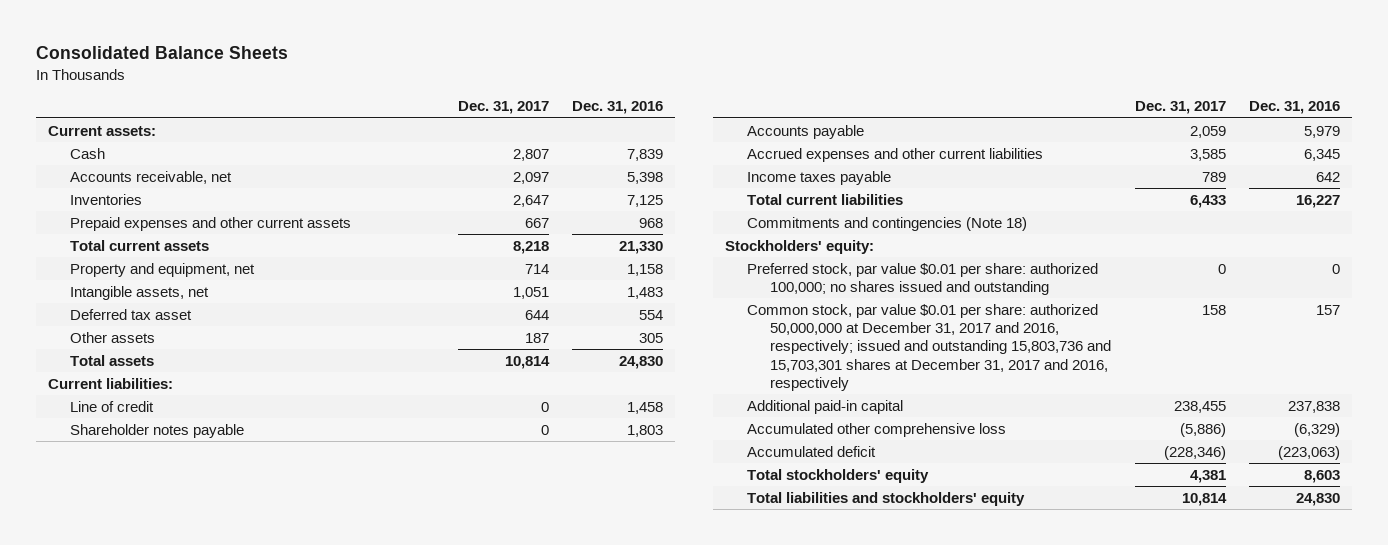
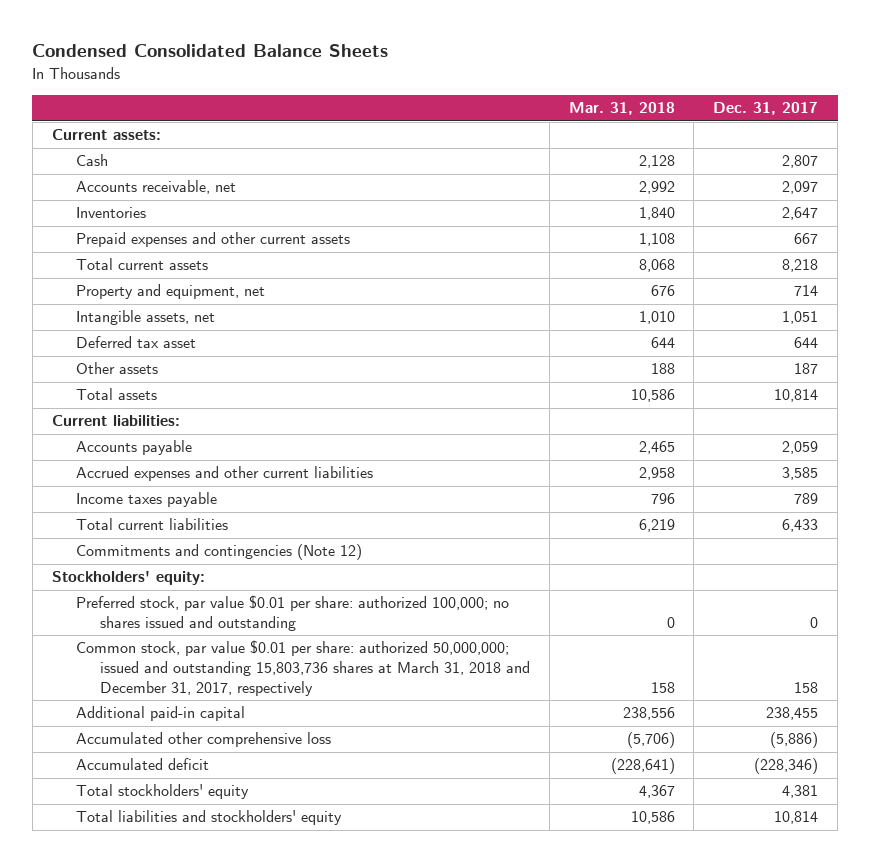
[35,46,288,60] Consolidated Balance Sheets -> [32,44,389,58] Condensed Consolidated Balance Sheets
[572,101,664,115] Dec. 31, 2016 -> none
none -> [568,102,675,116] Mar. 31, 2018
[70,400,155,412] Line of credit -> none
[70,423,245,438] Shareholder notes payable -> none
[747,216,1028,231] Commitments and contingencies (Note 18) -> [75,544,362,561] Commitments and contingencies (Note 12)
[747,303,1112,391] Common stock, par value $0.01 per share: authorized 50,000,000 at December 31, 2017 and 2016, respectively; issued and outstanding 15,803,736 and 15,703,301 shares at December 31, 2017 and 2016, respectively -> [75,640,530,696] Common stock, par value $0.01 per share: authorized 50,000,000; issued and outstanding 15,803,736 shares at March 31, 2018 and December 31, 2017, respectively

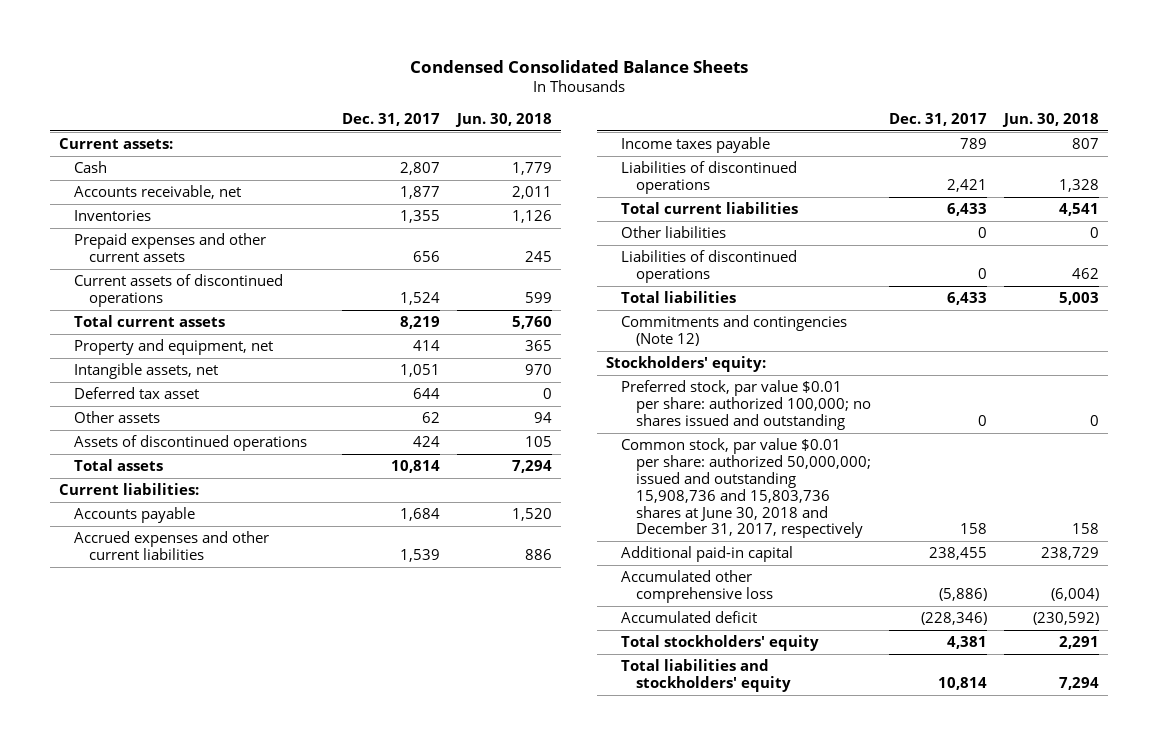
[568,102,675,116] Mar. 31, 2018 -> none
none -> [455,112,553,127] Jun. 30, 2018
[782,181,819,195] 2,097 -> [399,186,440,200] 1,877
[782,207,819,221] 2,647 -> [399,210,440,224] 1,355
[794,233,819,245] 667 -> [412,251,440,263] 656
none -> [74,274,284,308] Current assets of discontinued operations
[782,259,819,273] 8,218 -> [399,316,440,330] 8,219
[794,285,819,297] 714 -> [412,340,440,352] 414
[794,363,819,375] 187 -> [421,412,440,424] 62
none -> [74,435,308,452] Assets of discontinued operations
[782,441,819,455] 2,059 -> [399,508,440,522] 1,684
[782,467,819,481] 3,585 -> [399,549,440,563] 1,539
none -> [620,161,797,195] Liabilities of discontinued operations
none -> [620,226,726,239] Other liabilities
none -> [620,250,797,284] Liabilities of discontinued operations
none -> [620,291,736,304] Total liabilities
[75,640,530,696] Common stock, par value $0.01 per share: authorized 50,000,000; issued and outstanding 15,803,736 shares at March 31, 2018 and December 31, 2017, respectively -> [620,438,871,539] Common stock, par value $0.01 per share: authorized 50,000,000; issued and outstanding 15,908,736 and 15,803,736 shares at June 30, 2018 and December 31, 2017, respectively

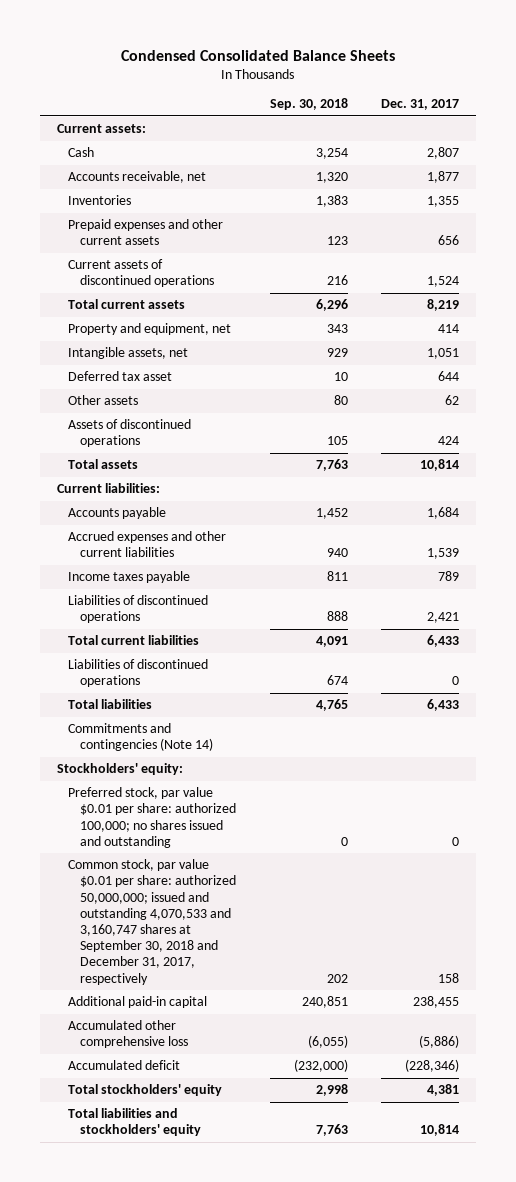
[455,112,553,127] Jun. 30, 2018 -> none
none -> [269,98,348,111] Sep. 30, 2018
[620,226,726,239] Other liabilities -> none
[620,315,847,347] Commitments and contingencies (Note 12) -> [68,723,213,752] Commitments and contingencies (Note 14)
[620,438,871,539] Common stock, par value $0.01 per share: authorized 50,000,000; issued and outstanding 15,908,736 and 15,803,736 shares at June 30, 2018 and December 31, 2017, respectively -> [68,859,236,985] Common stock, par value $0.01 per share: authorized 50,000,000; issued and outstanding 4,070,533 and 3,160,747 shares at September 30, 2018 and December 31, 2017, respectively

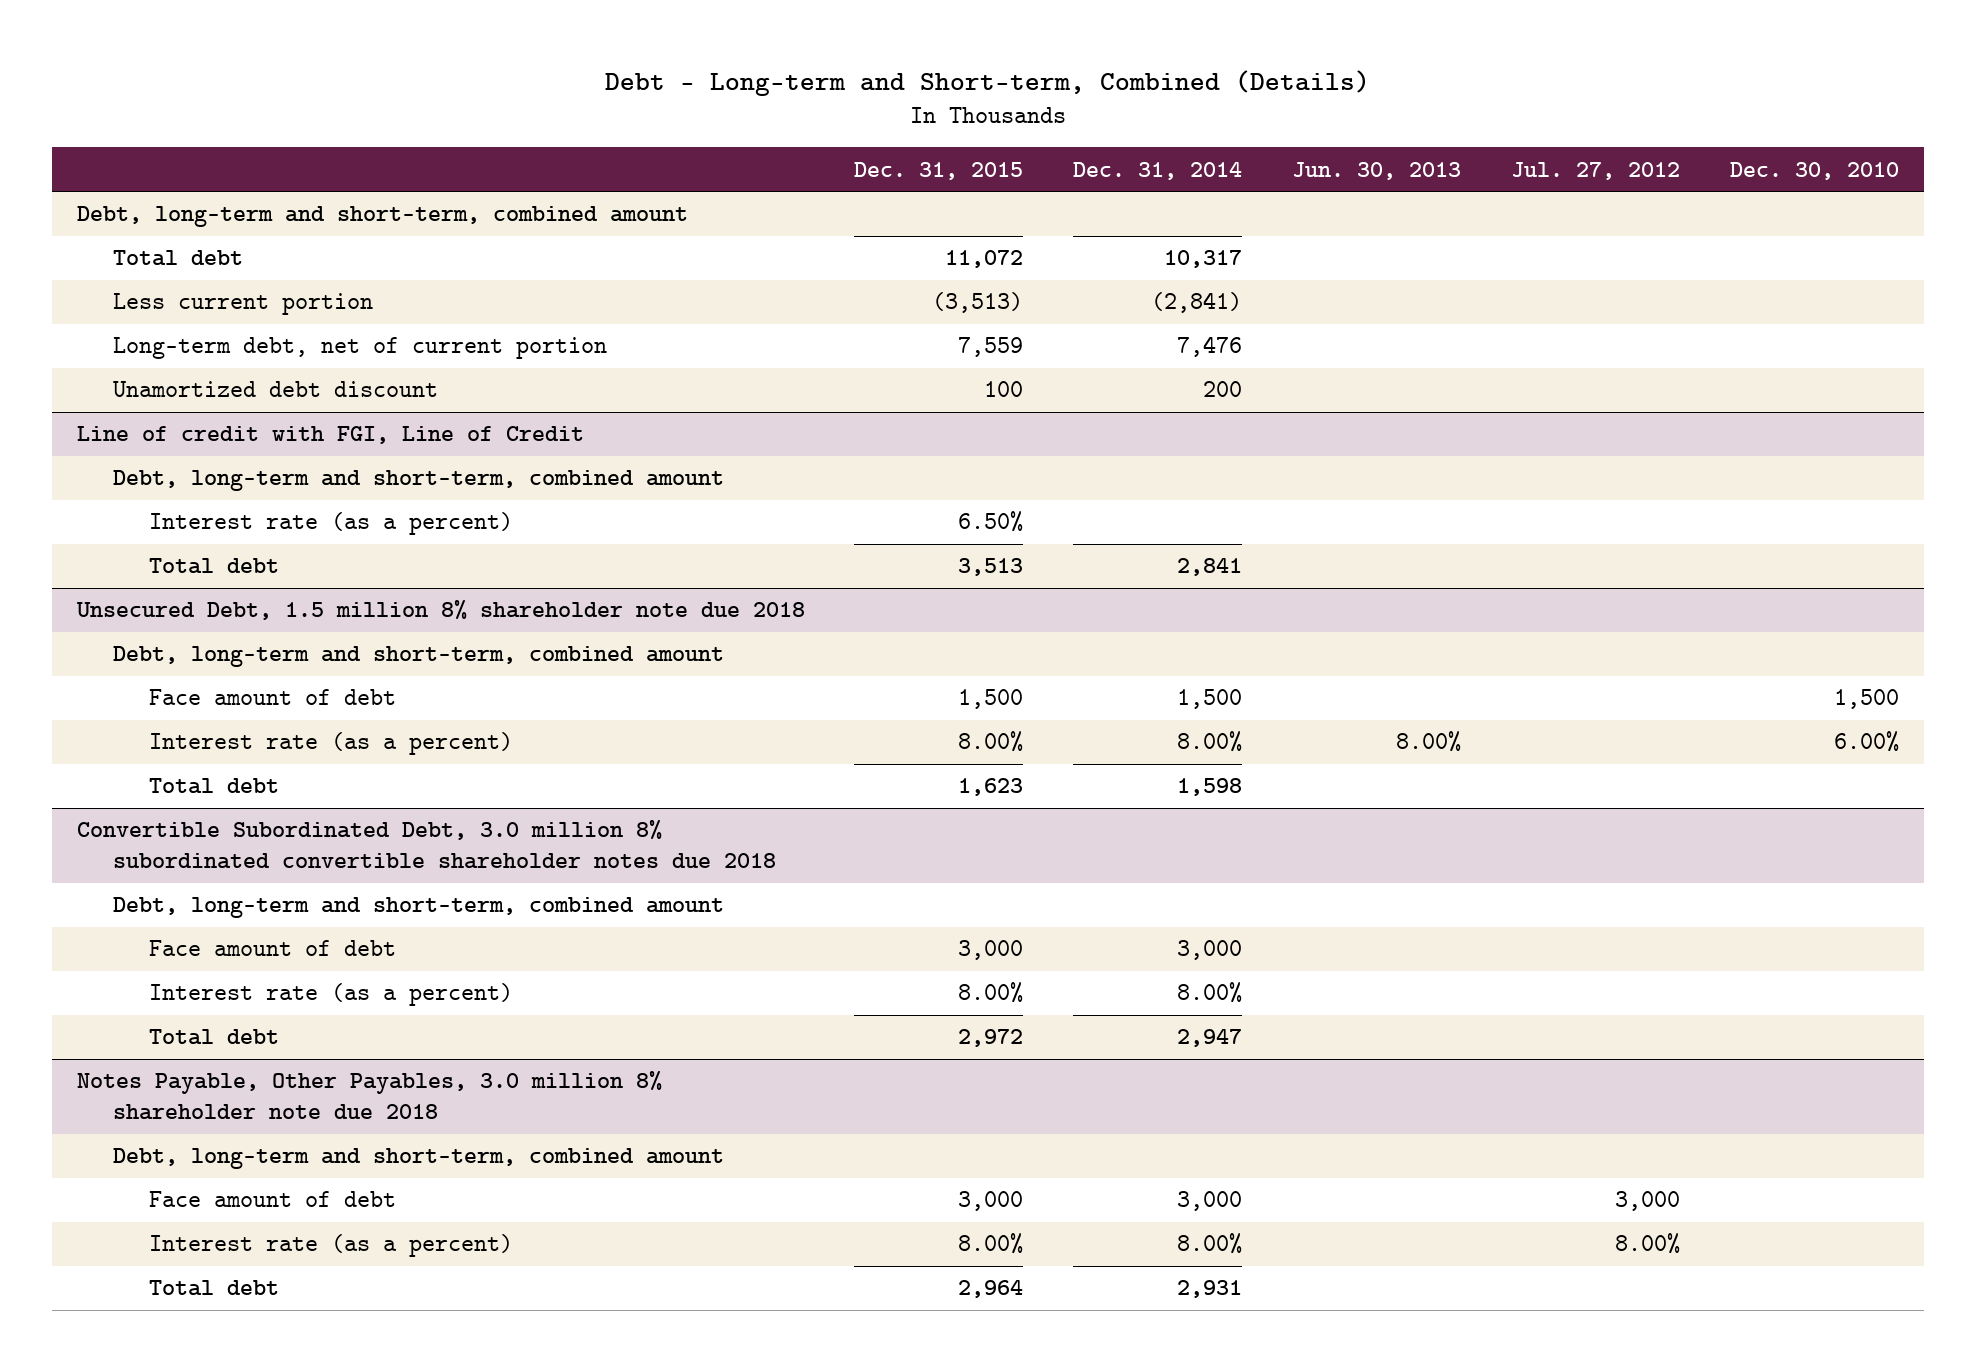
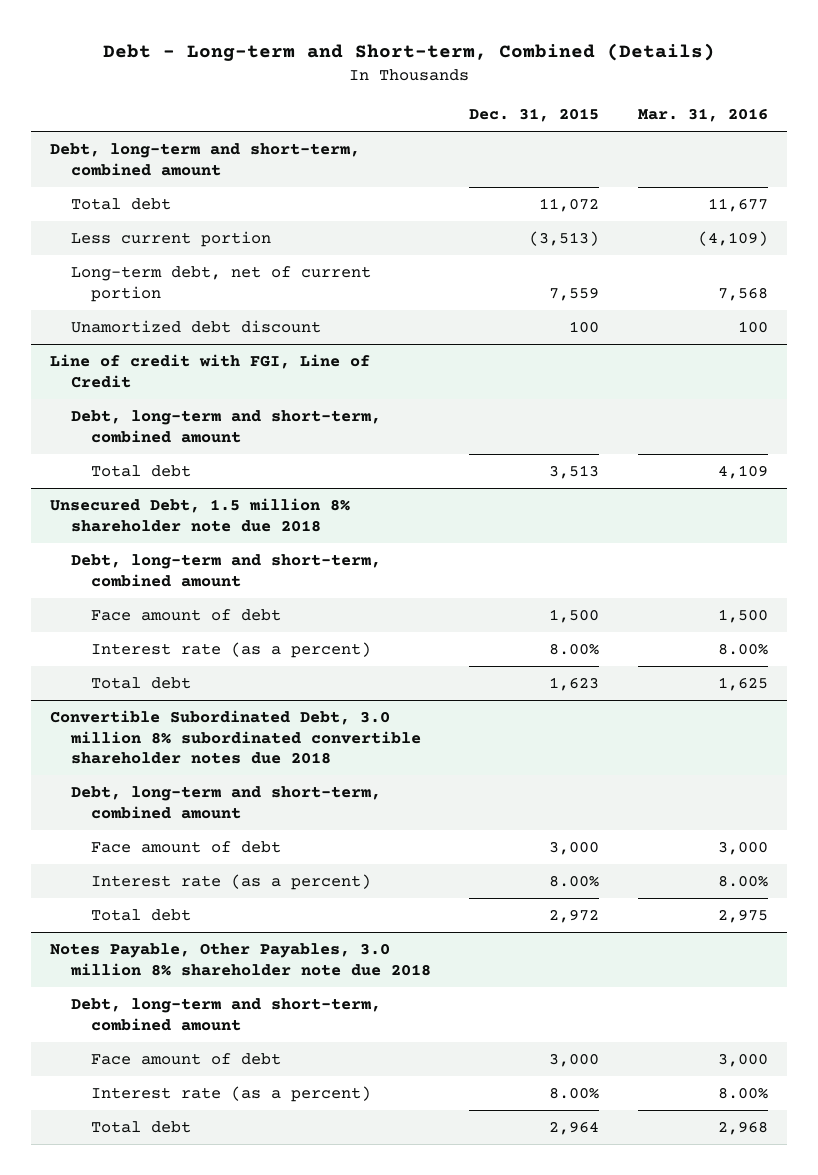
[1073,161,1243,180] Dec. 31, 2014 -> none
[1292,161,1462,180] Jun. 30, 2013 -> none
[1511,161,1681,180] Jul. 27, 2012 -> none
[1730,161,1900,180] Dec. 30, 2010 -> none
none -> [637,108,768,123] Mar. 31, 2016
[148,512,513,536] Interest rate (as a percent) -> none

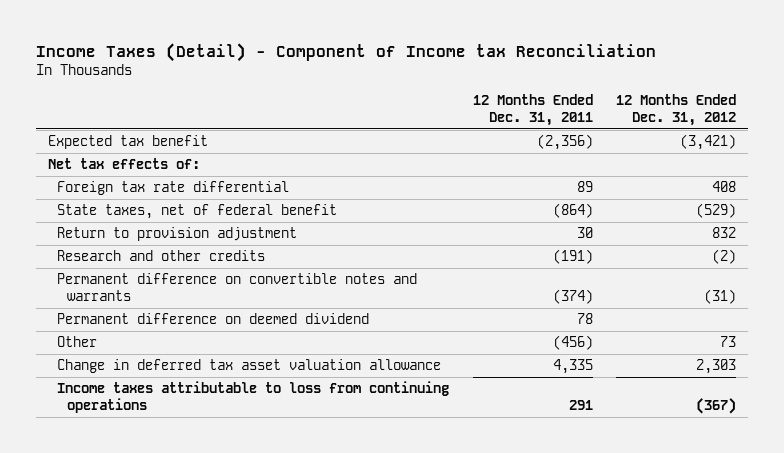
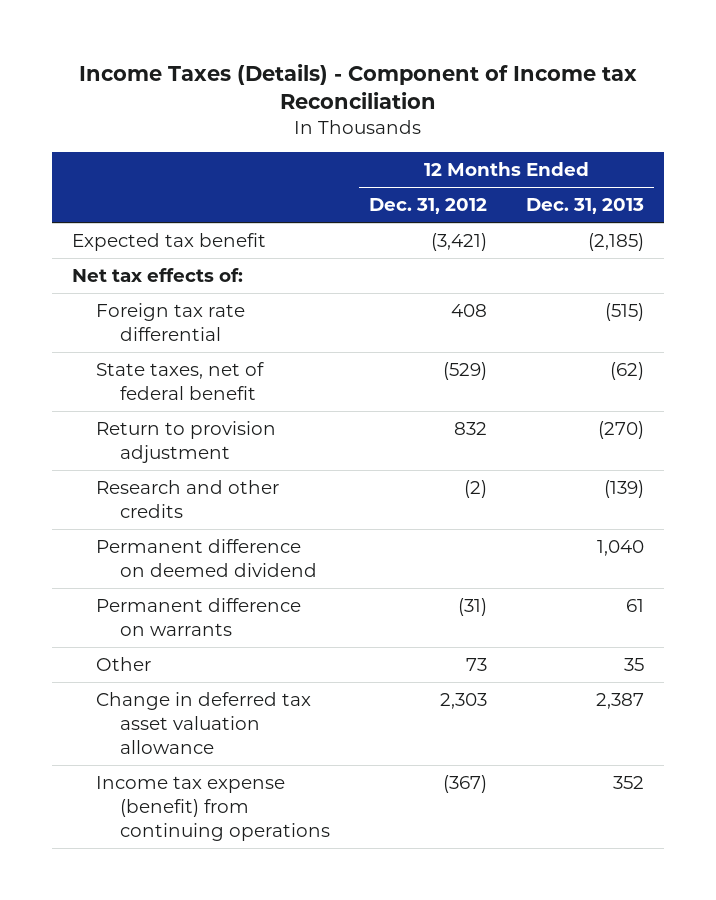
[36,43,657,63] Income Taxes (Detail) - Component of Income tax Reconciliation -> [78,63,637,110] Income Taxes (Details) - Component of Income tax Reconciliation
[472,94,593,127] 12 Months Ended Dec. 31, 2011 -> none
none -> [526,198,645,215] Dec. 31, 2013
[57,273,418,302] Permanent difference on convertible notes and warrants -> none
none -> [95,597,301,636] Permanent difference on warrants
[57,381,450,414] Income taxes attributable to loss from continuing operations -> [95,775,330,841] Income tax expense (benefit) from continuing operations

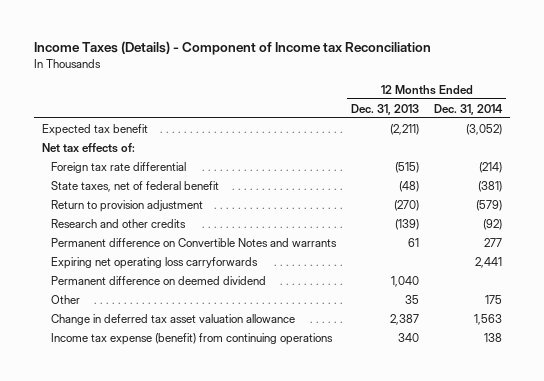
[369,198,488,215] Dec. 31, 2012 -> none
none -> [434,103,504,115] Dec. 31, 2014
[588,232,645,251] (2,185) -> [389,123,419,135] (2,211)
[610,361,645,380] (62) -> [398,180,419,192] (48)
none -> [50,237,337,247] Permanent difference on Convertible Notes and warrants
none -> [50,256,258,269] Expiring net operating loss carryforwards
[95,597,301,636] Permanent difference on warrants -> none
[613,775,645,789] 352 -> [397,332,419,342] 340

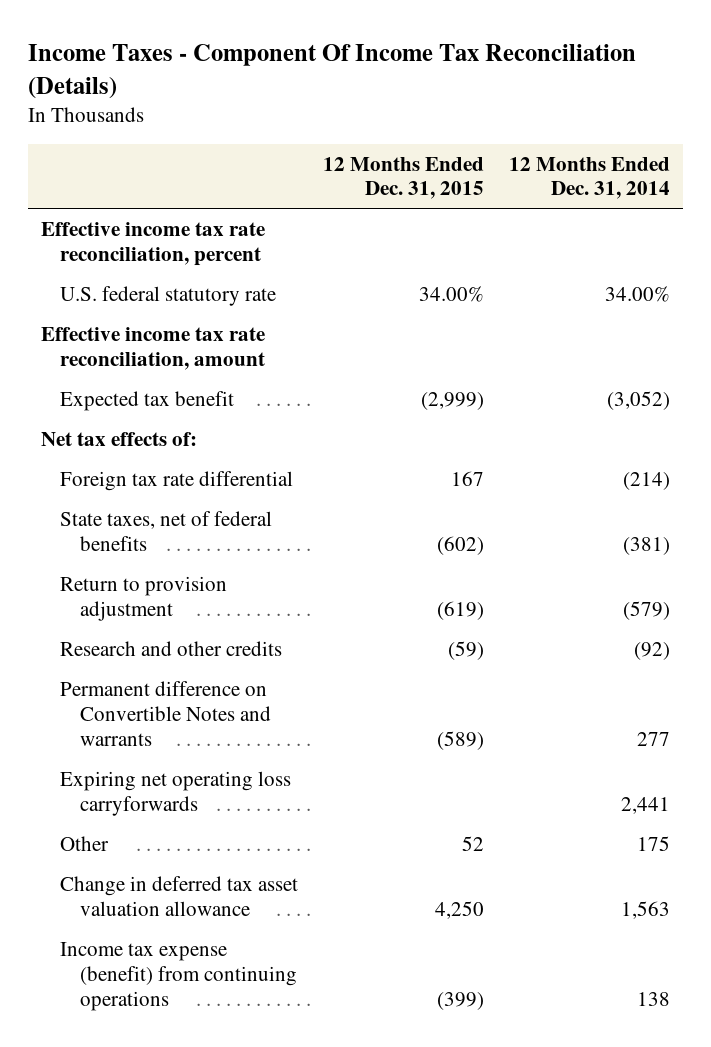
[34,41,432,56] Income Taxes (Details) - Component of Income tax Reconciliation -> [28,44,637,99] Income Taxes - Component Of Income Tax Reconciliation (Details)
[350,103,419,115] Dec. 31, 2013 -> none
none -> [323,156,485,200] 12 Months Ended Dec. 31, 2015
none -> [40,221,265,266] Effective income tax rate reconciliation, percent
none -> [60,285,277,306] U.S. federal statutory rate
none -> [40,326,266,370] Effective income tax rate reconciliation, amount
[50,180,219,192] State taxes, net of federal benefit -> [60,510,273,551] State taxes, net of federal benefits
[50,275,266,285] Permanent difference on deemed dividend -> none

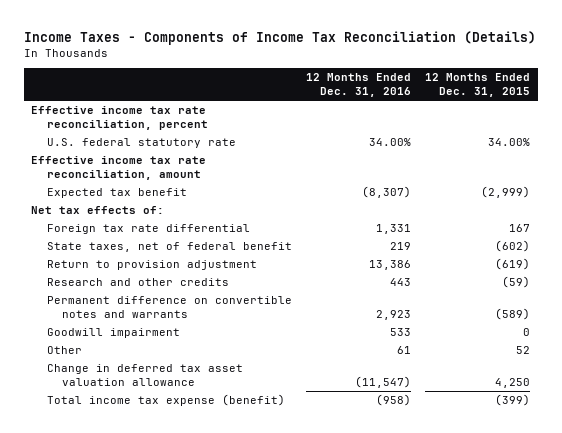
[28,44,637,99] Income Taxes - Component Of Income Tax Reconciliation (Details) -> [24,30,537,45] Income Taxes - Components of Income Tax Reconciliation (Details)
[509,156,671,200] 12 Months Ended Dec. 31, 2014 -> none
none -> [306,72,412,98] 12 Months Ended Dec. 31, 2016
[60,510,273,551] State taxes, net of federal benefits -> [46,241,292,252] State taxes, net of federal benefit
[60,770,292,816] Expiring net operating loss carryforwards -> none
[60,680,271,746] Permanent difference on Convertible Notes and warrants -> [46,295,292,319] Permanent difference on convertible notes and warrants
none -> [46,327,180,338] Goodwill impairment
[60,941,297,1011] Income tax expense (benefit) from continuing operations -> [46,393,285,406] Total income tax expense (benefit)

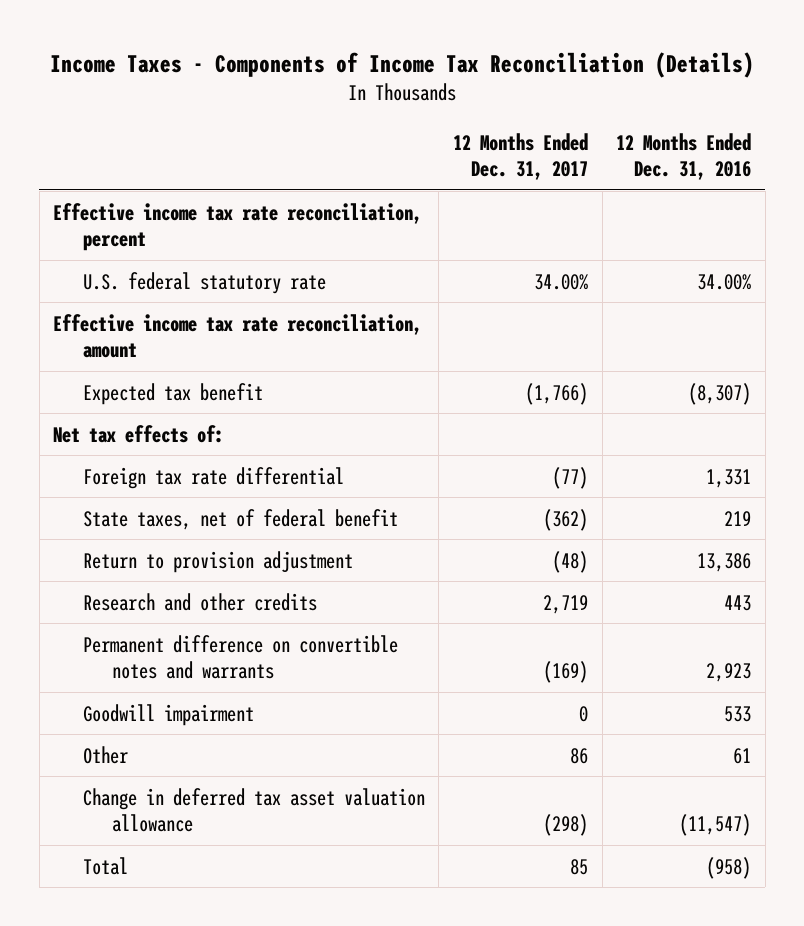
[425,72,531,98] 12 Months Ended Dec. 31, 2015 -> none
none -> [452,132,588,180] 12 Months Ended Dec. 31, 2017
[46,393,285,406] Total income tax expense (benefit) -> [82,856,128,875] Total

